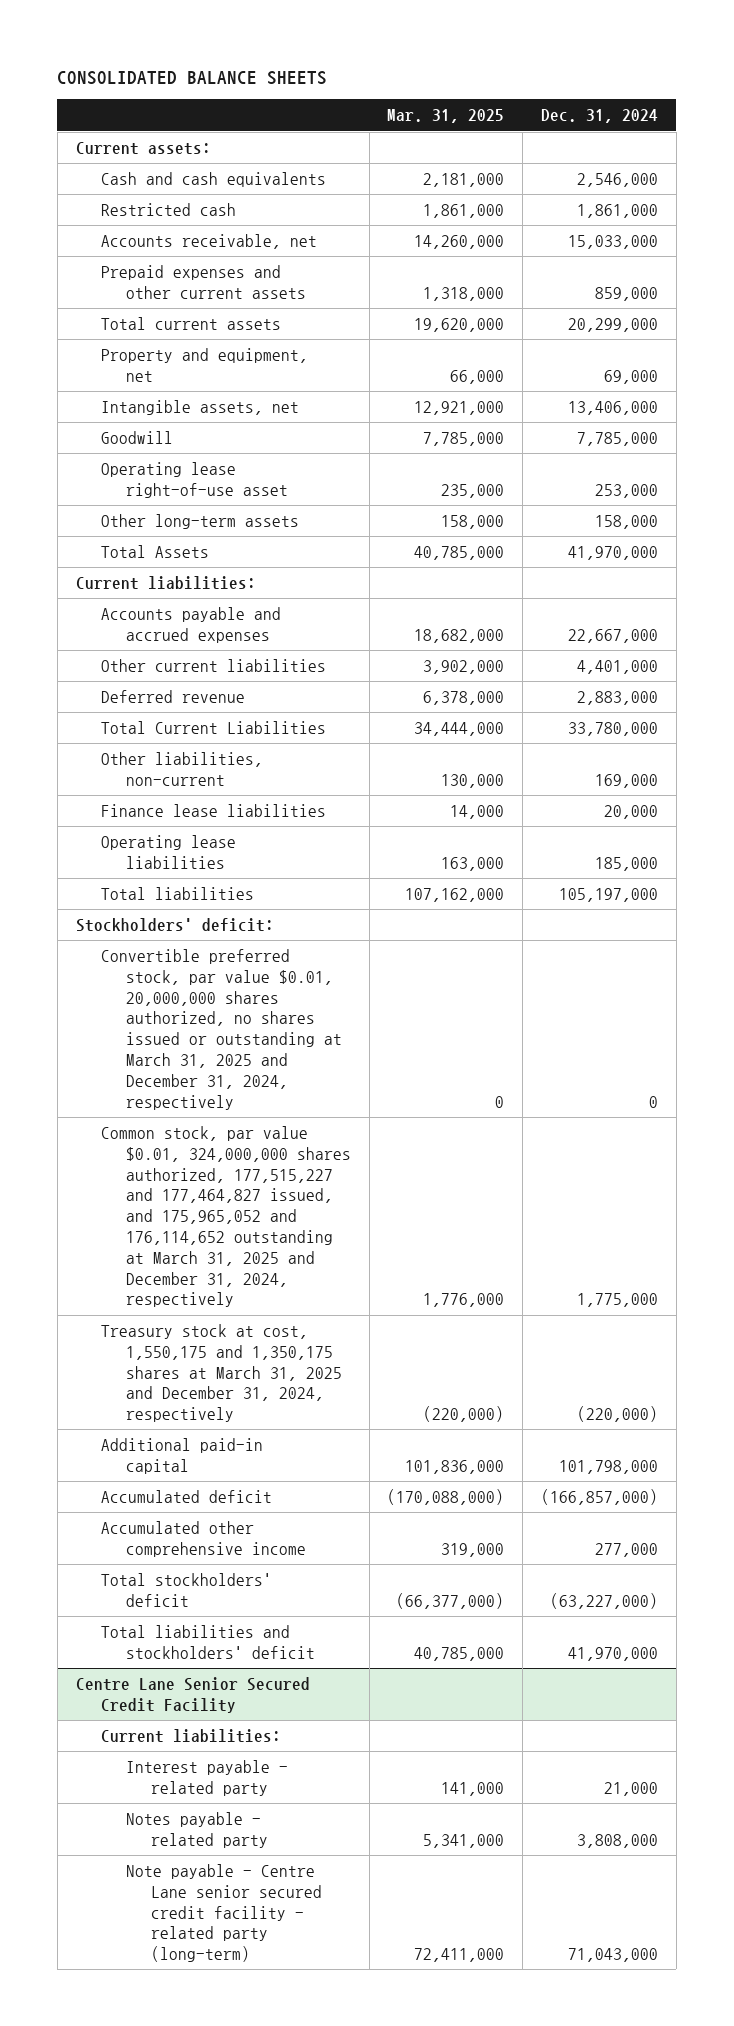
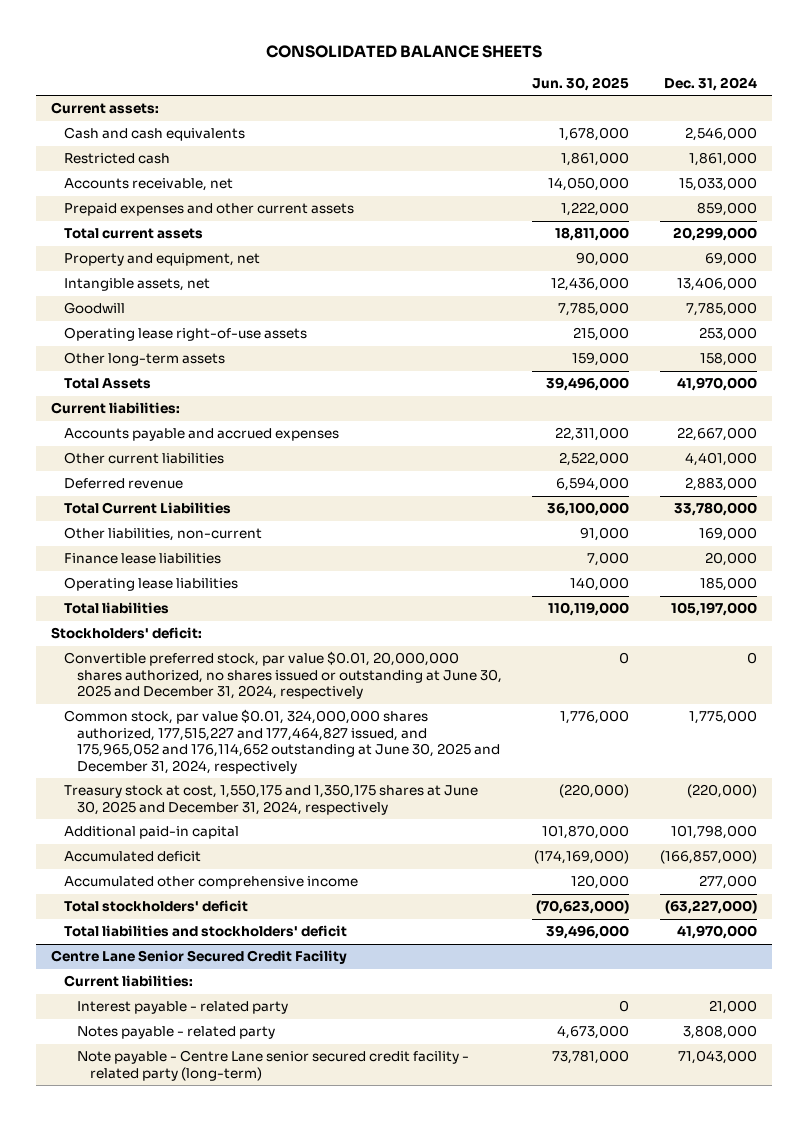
[387,109,505,124] Mar. 31, 2025 -> none
none -> [532,77,630,92] Jun. 30, 2025
[100,461,288,498] Operating lease right-of-use asset -> [64,327,308,342] Operating lease right-of-use assets
[100,948,342,1110] Convertible preferred stock, par value $0.01, 20,000,000 shares authorized, no shares issued or outstanding at March 31, 2025 and December 31, 2024, respectively -> [64,651,502,700] Convertible preferred stock, par value $0.01, 20,000,000 shares authorized, no shares issued or outstanding at June 30, 2025 and December 31, 2024, respectively
[100,1125,351,1308] Common stock, par value $0.01, 324,000,000 shares authorized, 177,515,227 and 177,464,827 issued, and 175,965,052 and 176,114,652 outstanding at March 31, 2025 and December 31, 2024, respectively -> [64,709,500,774] Common stock, par value $0.01, 324,000,000 shares authorized, 177,515,227 and 177,464,827 issued, and 175,965,052 and 176,114,652 outstanding at June 30, 2025 and December 31, 2024, respectively
[100,1323,342,1423] Treasury stock at cost, 1,550,175 and 1,350,175 shares at March 31, 2025 and December 31, 2024, respectively -> [64,784,479,815] Treasury stock at cost, 1,550,175 and 1,350,175 shares at June 30, 2025 and December 31, 2024, respectively

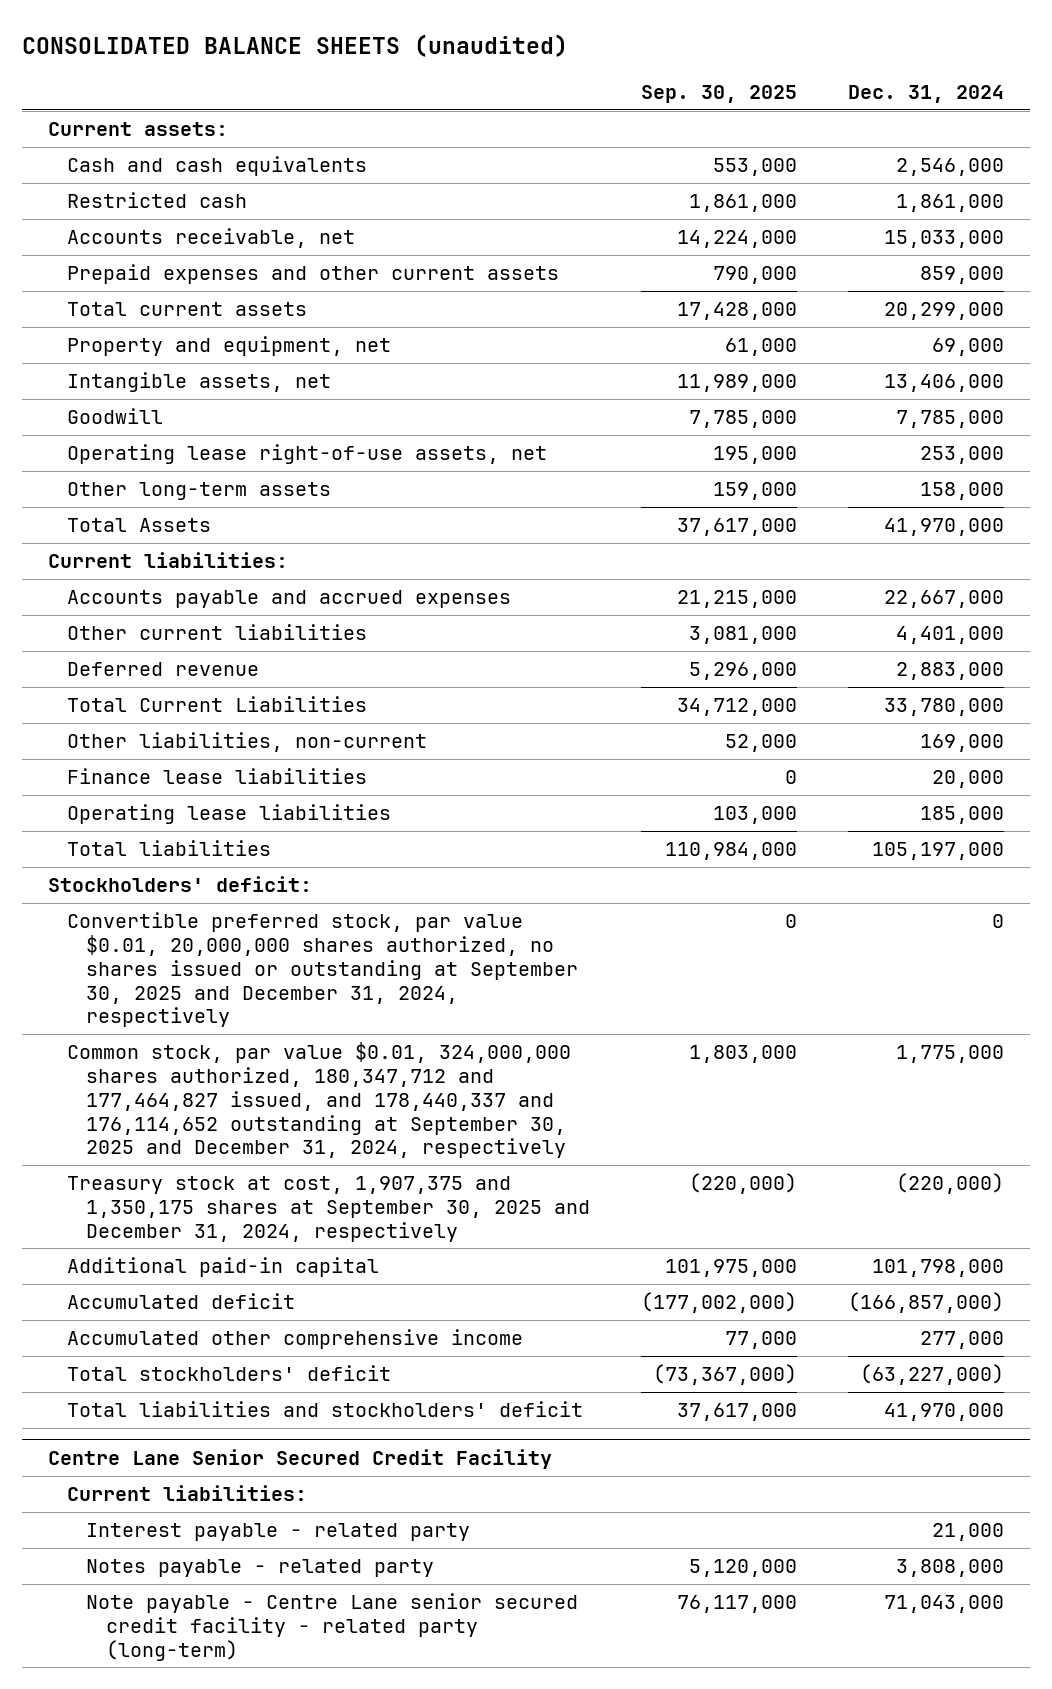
[266,45,543,59] CONSOLIDATED BALANCE SHEETS -> [22,33,569,57] CONSOLIDATED BALANCE SHEETS (unaudited)
[532,77,630,92] Jun. 30, 2025 -> none
none -> [641,85,798,104] Sep. 30, 2025
[64,327,308,342] Operating lease right-of-use assets -> [67,444,548,465] Operating lease right-of-use assets, net
[64,651,502,700] Convertible preferred stock, par value $0.01, 20,000,000 shares authorized, no shares issued or outstanding at June 30, 2025 and December 31, 2024, respectively -> [67,912,579,1028] Convertible preferred stock, par value $0.01, 20,000,000 shares authorized, no shares issued or outstanding at September 30, 2025 and December 31, 2024, respectively
[64,709,500,774] Common stock, par value $0.01, 324,000,000 shares authorized, 177,515,227 and 177,464,827 issued, and 175,965,052 and 176,114,652 outstanding at June 30, 2025 and December 31, 2024, respectively -> [67,1042,572,1159] Common stock, par value $0.01, 324,000,000 shares authorized, 180,347,712 and 177,464,827 issued, and 178,440,337 and 176,114,652 outstanding at September 30, 2025 and December 31, 2024, respectively
[64,784,479,815] Treasury stock at cost, 1,550,175 and 1,350,175 shares at June 30, 2025 and December 31, 2024, respectively -> [67,1176,591,1242] Treasury stock at cost, 1,907,375 and 1,350,175 shares at September 30, 2025 and December 31, 2024, respectively

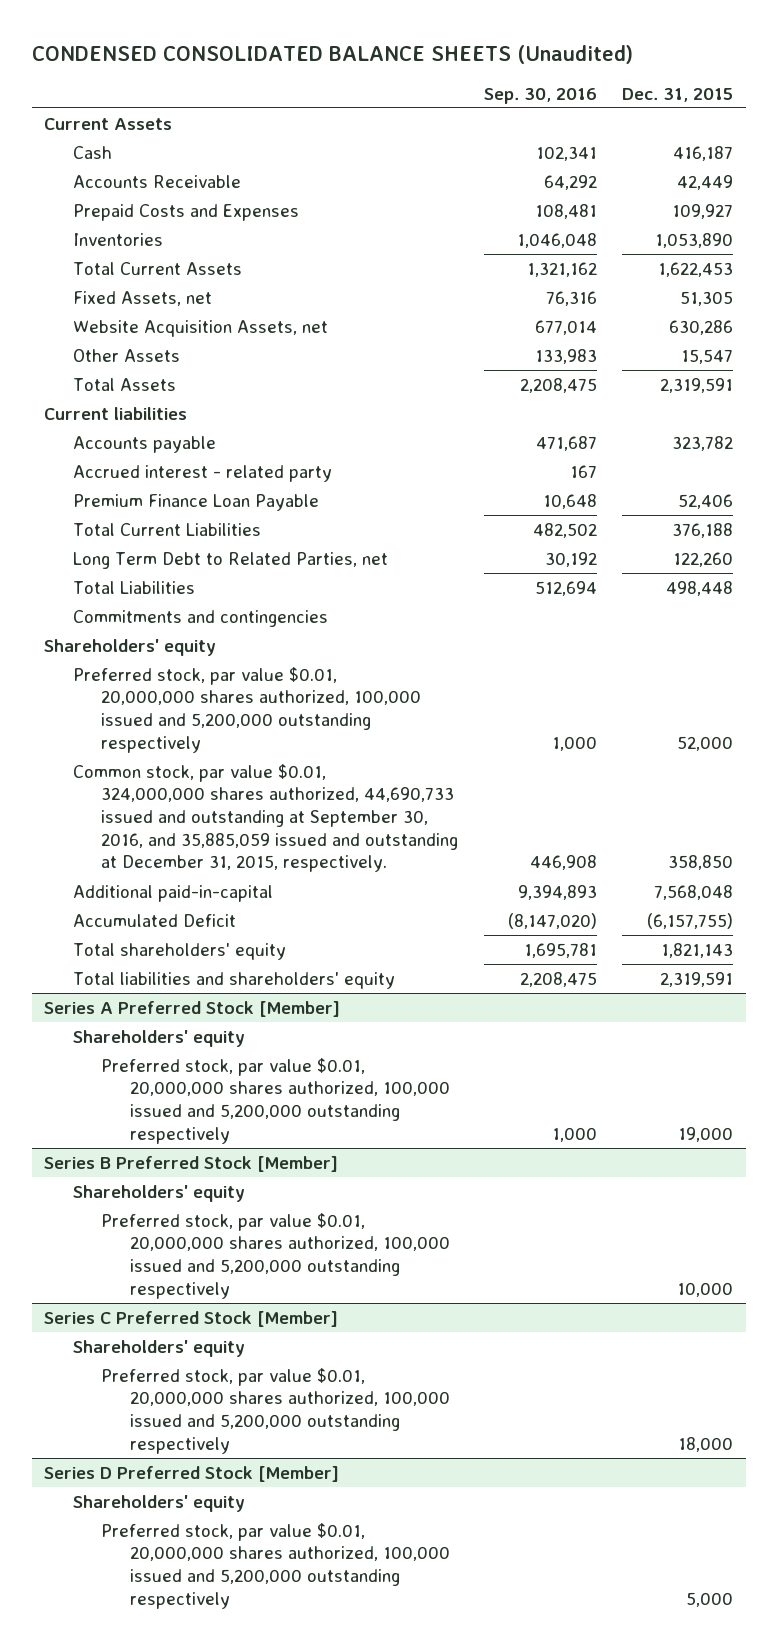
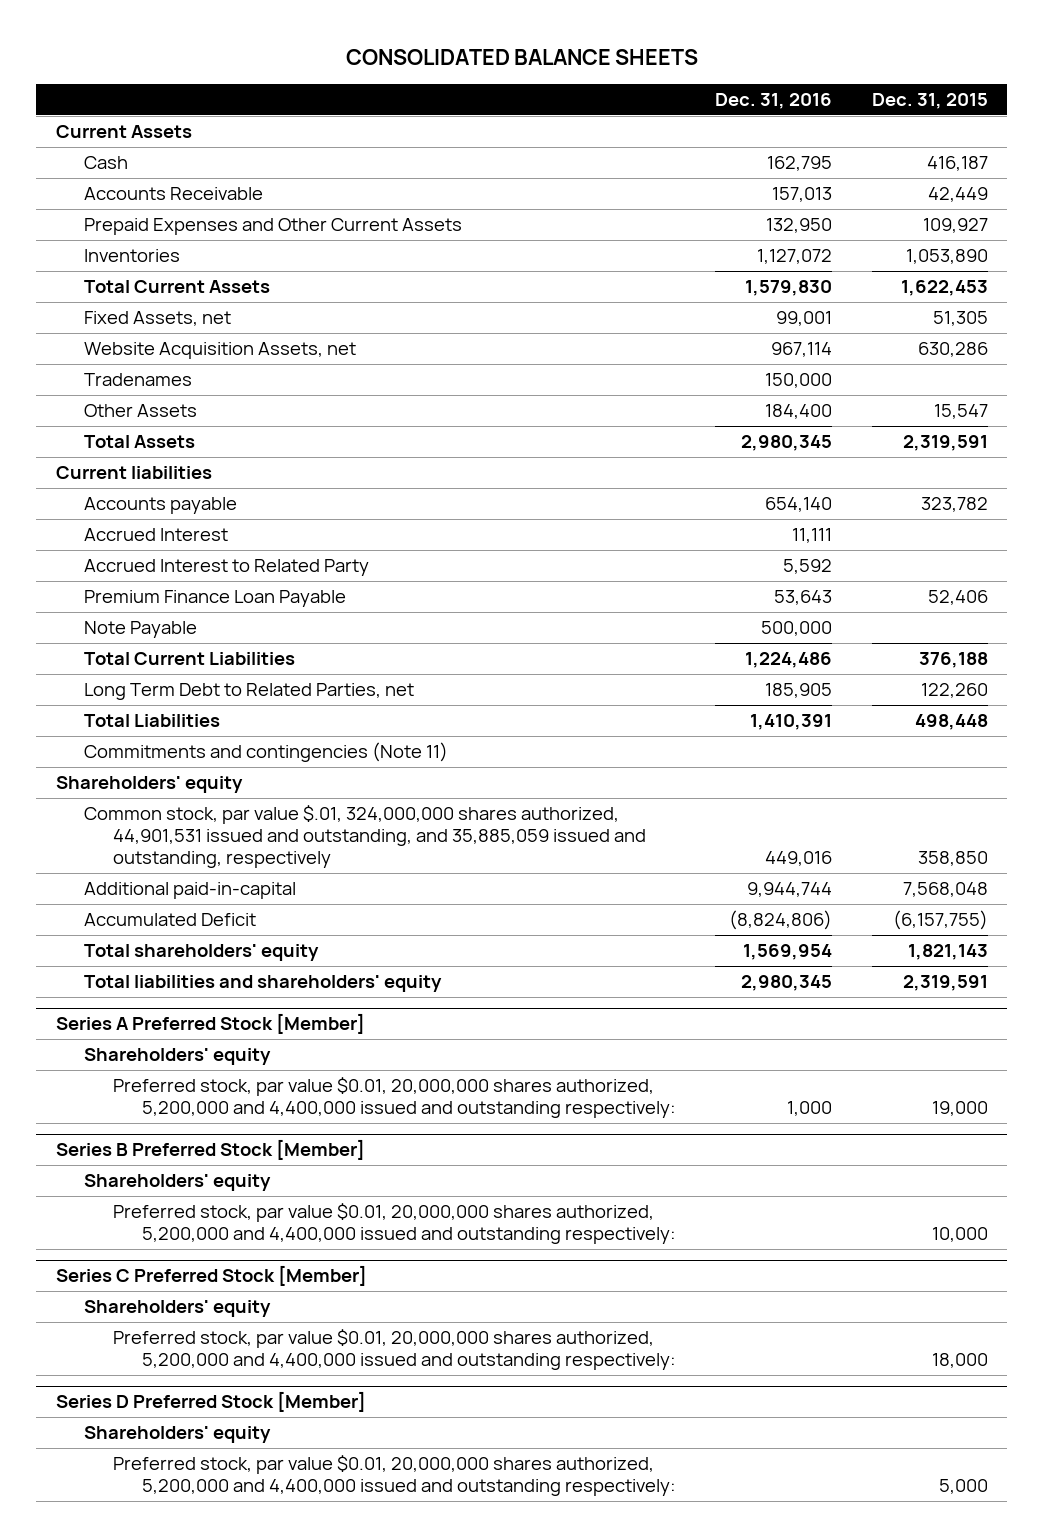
[31,44,633,64] CONDENSED CONSOLIDATED BALANCE SHEETS (Unaudited) -> [345,49,698,66] CONSOLIDATED BALANCE SHEETS
[483,87,597,104] Sep. 30, 2016 -> none
none -> [715,92,833,109] Dec. 31, 2016
[72,203,299,221] Prepaid Costs and Expenses -> [84,218,463,236] Prepaid Expenses and Other Current Assets
none -> [84,373,193,387] Tradenames
none -> [84,528,229,542] Accrued Interest
[72,464,332,482] Accrued interest - related party -> [84,559,370,577] Accrued Interest to Related Party
none -> [84,621,198,639] Note Payable
[72,609,328,627] Commitments and contingencies -> [84,742,449,763] Commitments and contingencies (Note 11)
[72,666,422,753] Preferred stock, par value $0.01, 20,000,000 shares authorized, 100,000 issued and 5,200,000 outstanding respectively -> none
[72,763,459,873] Common stock, par value $0.01, 324,000,000 shares authorized, 44,690,733 issued and outstanding at September 30, 2016, and 35,885,059 issued and outstanding at December 31, 2015, respectively. -> [84,805,647,869] Common stock, par value $.01, 324,000,000 shares authorized, 44,901,531 issued and outstanding, and 35,885,059 issued and outstanding, respectively
[101,1057,450,1144] Preferred stock, par value $0.01, 20,000,000 shares authorized, 100,000 issued and 5,200,000 outstanding respectively -> [113,1077,676,1119] Preferred stock, par value $0.01, 20,000,000 shares authorized, 5,200,000 and 4,400,000 issued and outstanding respectively:
[101,1212,450,1299] Preferred stock, par value $0.01, 20,000,000 shares authorized, 100,000 issued and 5,200,000 outstanding respectively -> [113,1203,676,1245] Preferred stock, par value $0.01, 20,000,000 shares authorized, 5,200,000 and 4,400,000 issued and outstanding respectively:
[101,1367,450,1454] Preferred stock, par value $0.01, 20,000,000 shares authorized, 100,000 issued and 5,200,000 outstanding respectively -> [113,1329,676,1371] Preferred stock, par value $0.01, 20,000,000 shares authorized, 5,200,000 and 4,400,000 issued and outstanding respectively:
[101,1522,450,1609] Preferred stock, par value $0.01, 20,000,000 shares authorized, 100,000 issued and 5,200,000 outstanding respectively -> [113,1455,676,1497] Preferred stock, par value $0.01, 20,000,000 shares authorized, 5,200,000 and 4,400,000 issued and outstanding respectively:

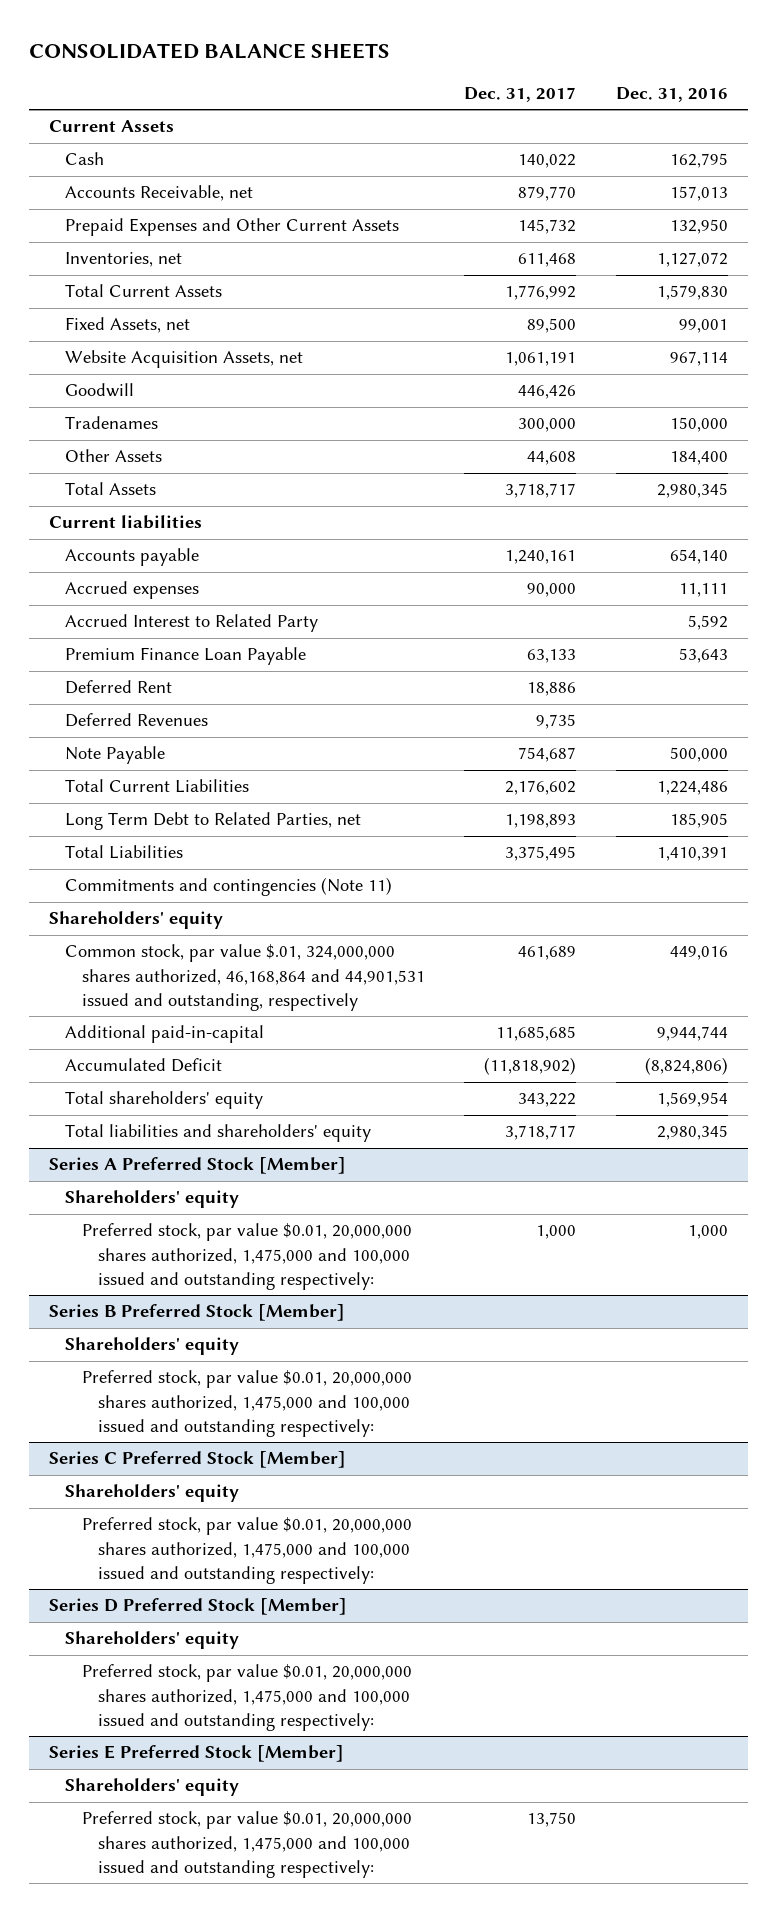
[871,92,988,109] Dec. 31, 2015 -> none
none -> [464,87,577,103] Dec. 31, 2017
[84,187,264,201] Accounts Receivable -> [65,185,254,202] Accounts Receivable, net
[84,249,181,263] Inventories -> [65,252,183,268] Inventories, net
none -> [65,383,135,398] Goodwill
[84,528,229,542] Accrued Interest -> [65,581,200,600] Accrued expenses
none -> [65,680,173,695] Deferred Rent
none -> [65,713,209,728] Deferred Revenues
[84,805,647,869] Common stock, par value $.01, 324,000,000 shares authorized, 44,901,531 issued and outstanding, and 35,885,059 issued and outstanding, respectively -> [65,944,425,1011] Common stock, par value $.01, 324,000,000 shares authorized, 46,168,864 and 44,901,531 issued and outstanding, respectively
[113,1077,676,1119] Preferred stock, par value $0.01, 20,000,000 shares authorized, 5,200,000 and 4,400,000 issued and outstanding respectively: -> [81,1223,412,1290] Preferred stock, par value $0.01, 20,000,000 shares authorized, 1,475,000 and 100,000 issued and outstanding respectively:
[113,1203,676,1245] Preferred stock, par value $0.01, 20,000,000 shares authorized, 5,200,000 and 4,400,000 issued and outstanding respectively: -> [81,1370,412,1437] Preferred stock, par value $0.01, 20,000,000 shares authorized, 1,475,000 and 100,000 issued and outstanding respectively:
[113,1329,676,1371] Preferred stock, par value $0.01, 20,000,000 shares authorized, 5,200,000 and 4,400,000 issued and outstanding respectively: -> [81,1517,412,1584] Preferred stock, par value $0.01, 20,000,000 shares authorized, 1,475,000 and 100,000 issued and outstanding respectively:
[113,1455,676,1497] Preferred stock, par value $0.01, 20,000,000 shares authorized, 5,200,000 and 4,400,000 issued and outstanding respectively: -> [81,1664,412,1731] Preferred stock, par value $0.01, 20,000,000 shares authorized, 1,475,000 and 100,000 issued and outstanding respectively:
none -> [48,1745,344,1763] Series E Preferred Stock [Member]
none -> [65,1778,240,1797] Shareholders' equity
none -> [81,1811,412,1878] Preferred stock, par value $0.01, 20,000,000 shares authorized, 1,475,000 and 100,000 issued and outstanding respectively:

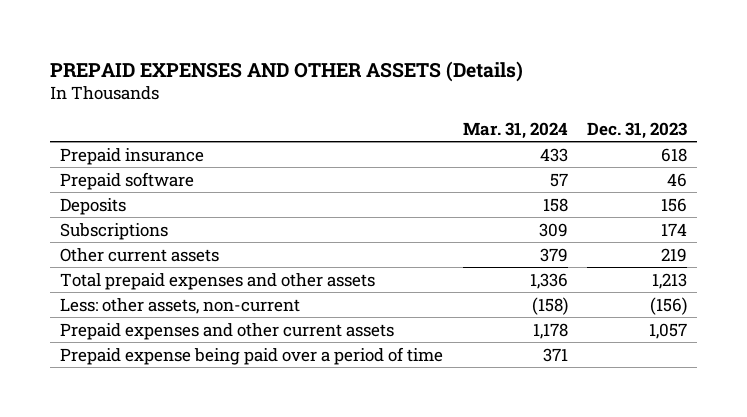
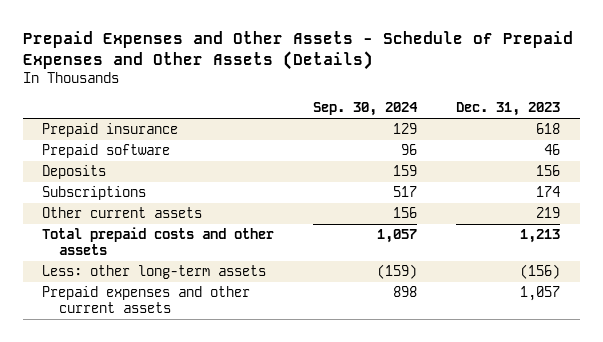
[50,60,524,82] PREPAID EXPENSES AND OTHER ASSETS (Details) -> [22,31,573,71] Prepaid Expenses and Other Assets - Schedule of Prepaid Expenses and Other Assets (Details)
[462,121,568,139] Mar. 31, 2024 -> none
none -> [313,102,419,117] Sep. 30, 2024
[60,272,376,290] Total prepaid expenses and other assets -> [42,227,275,256] Total prepaid costs and other assets
[60,297,301,314] Less: other assets, non-current -> [42,265,267,280] Less: other long-term assets
[60,346,444,365] Prepaid expense being paid over a period of time -> none

